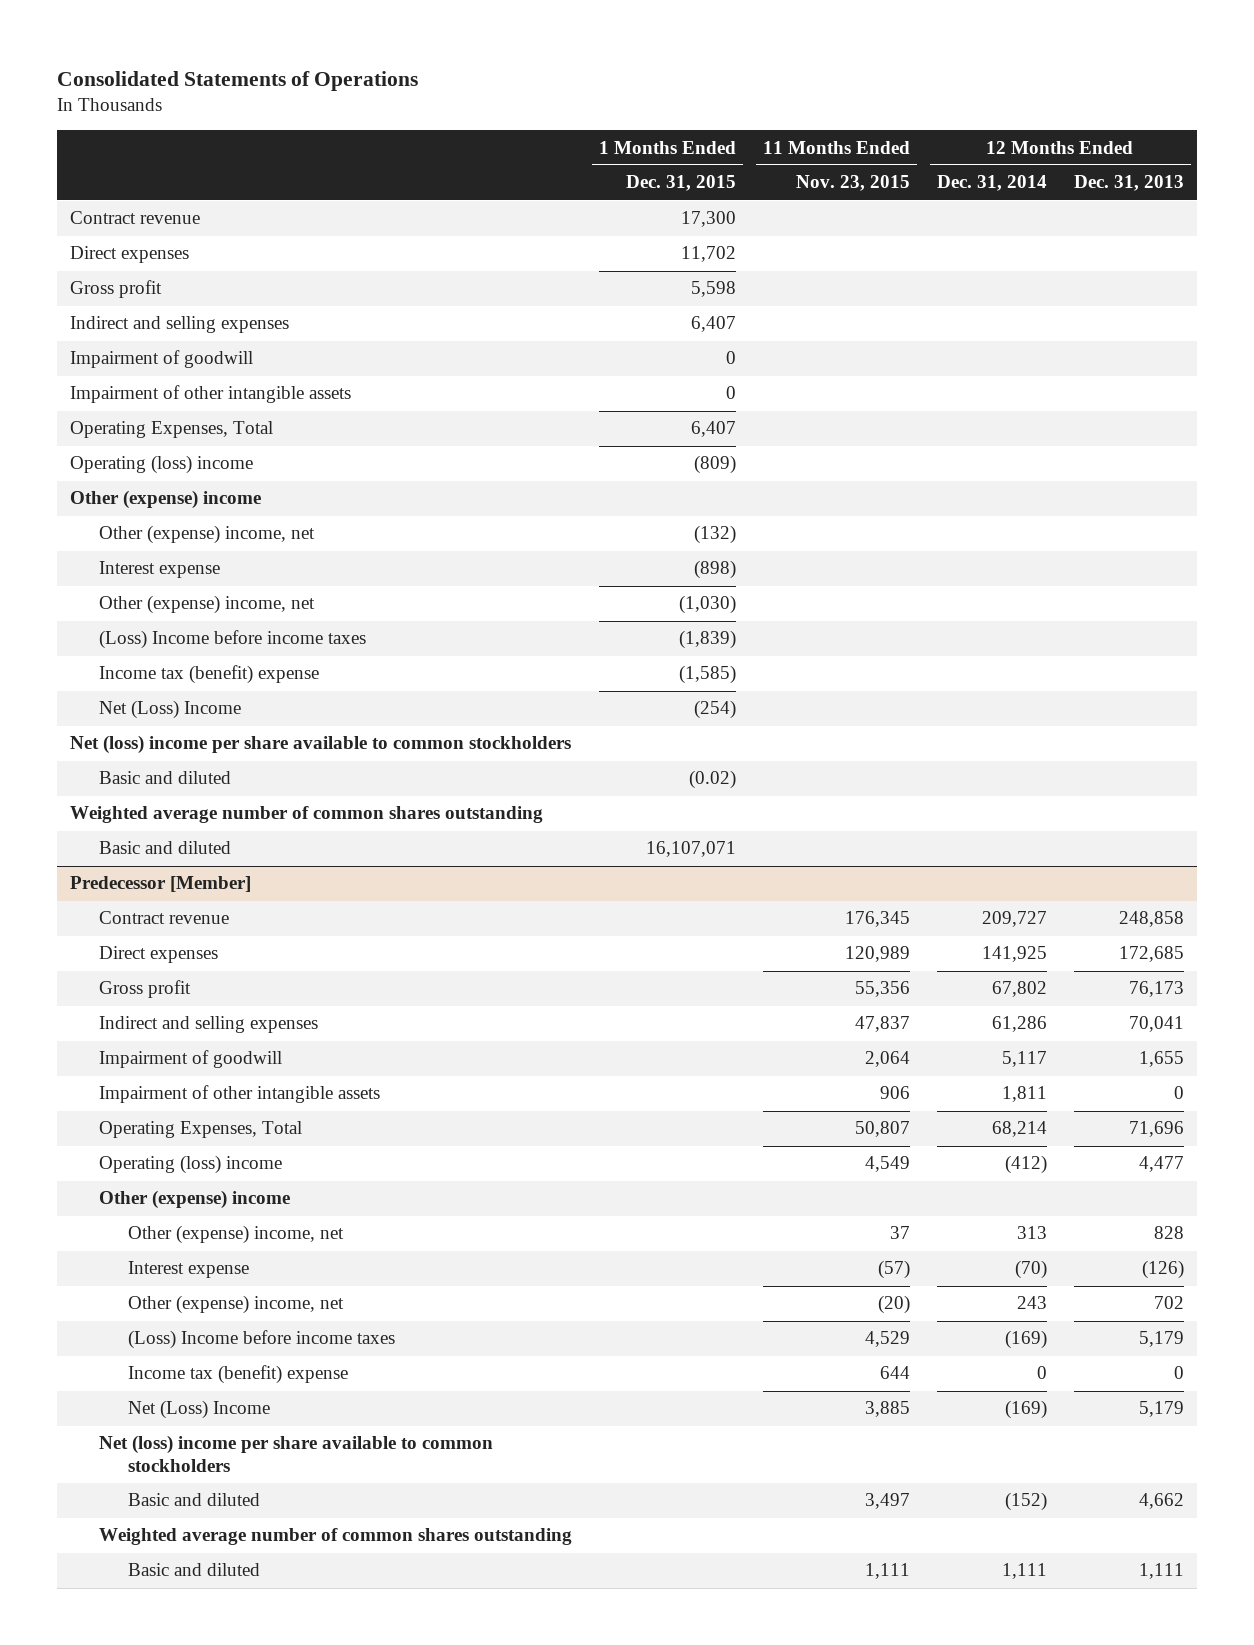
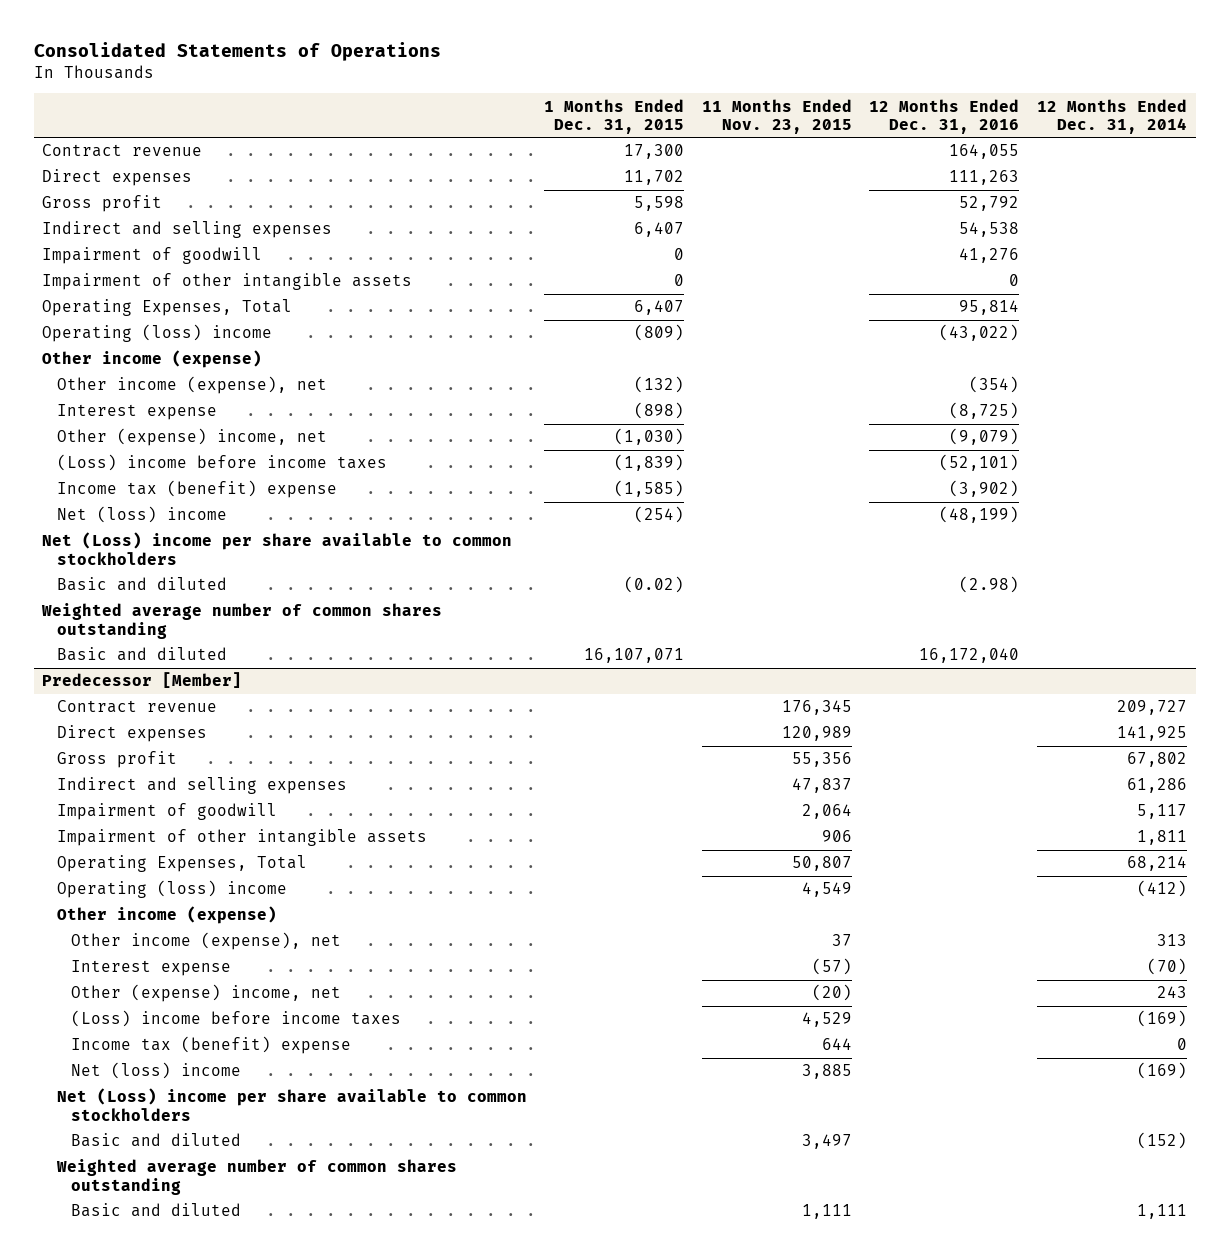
[1073,175,1184,192] Dec. 31, 2013 -> none
none -> [869,98,1020,134] 12 Months Ended Dec. 31, 2016
[70,490,262,510] Other (expense) income -> [42,350,263,369] Other income (expense)
[99,525,316,545] Other (expense) income, net -> [56,376,327,395] Other income (expense), net
[99,630,367,650] (Loss) Income before income taxes -> [56,454,387,472] (Loss) income before income taxes
[99,700,242,720] Net (Loss) Income -> [56,506,227,524] Net (loss) income
[70,735,572,755] Net (loss) income per share available to common stockholders -> [42,532,513,565] Net (Loss) income per share available to common stockholders
[99,1190,291,1210] Other (expense) income -> [56,906,277,925] Other income (expense)
[128,1225,345,1245] Other (expense) income, net -> [71,932,342,951] Other income (expense), net
[128,1330,396,1350] (Loss) Income before income taxes -> [71,1010,402,1028] (Loss) income before income taxes
[128,1400,271,1420] Net (Loss) Income -> [71,1062,242,1080] Net (loss) income
[99,1435,494,1473] Net (loss) income per share available to common stockholders -> [56,1088,527,1121] Net (Loss) income per share available to common stockholders

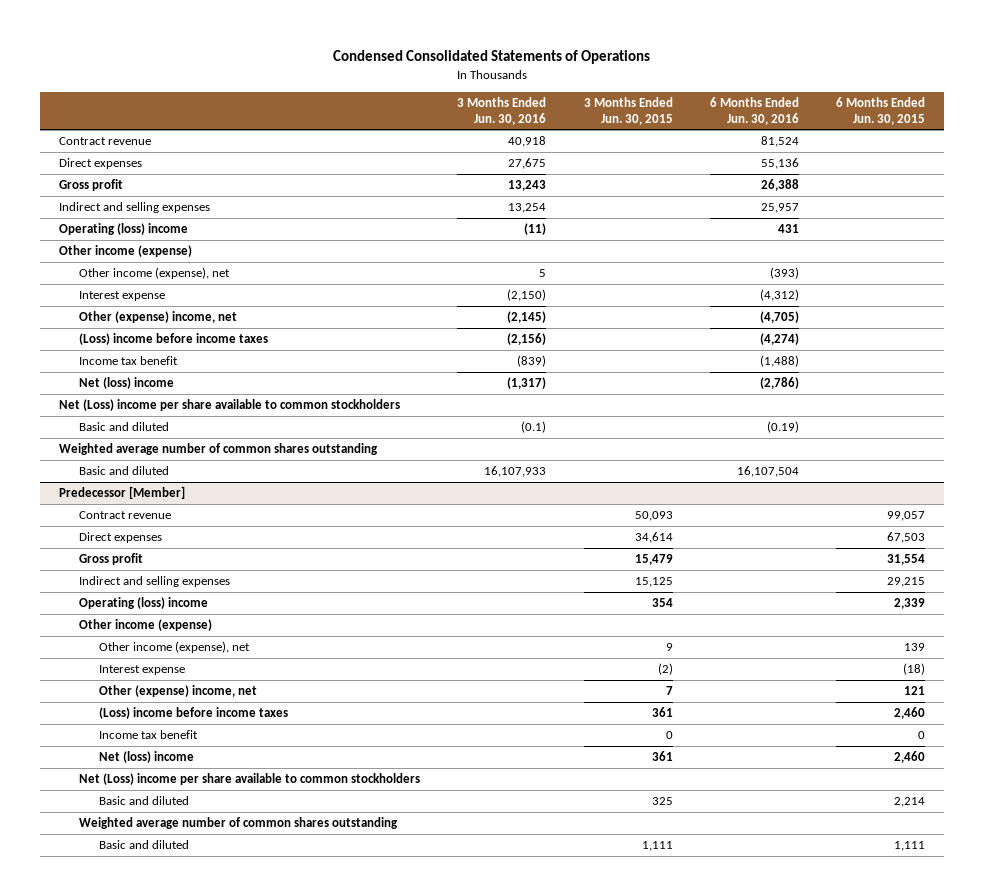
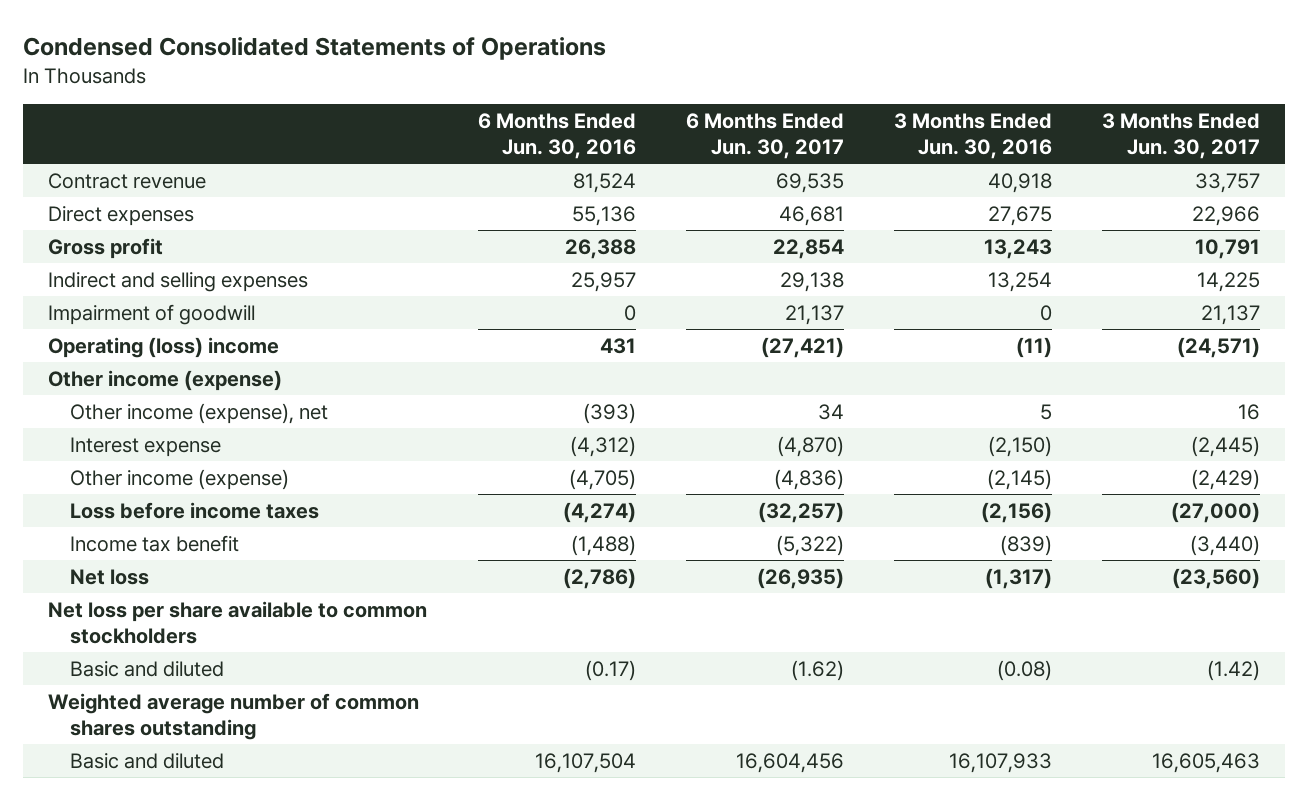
[583,96,673,125] 3 Months Ended Jun. 30, 2015 -> none
[836,96,926,125] 6 Months Ended Jun. 30, 2015 -> none
none -> [685,112,844,160] 6 Months Ended Jun. 30, 2017
none -> [1102,112,1261,160] 3 Months Ended Jun. 30, 2017
none -> [48,303,256,325] Impairment of goodwill
[79,311,238,324] Other (expense) income, net -> [69,468,289,490] Other income (expense)
[79,333,269,346] (Loss) income before income taxes -> [69,501,319,519] Loss before income taxes
[79,377,175,390] Net (loss) income -> [69,568,149,585] Net loss
[59,399,401,412] Net (Loss) income per share available to common stockholders -> [48,600,428,645] Net loss per share available to common stockholders
[521,421,547,434] (0.1) -> [997,659,1053,681] (0.08)
[767,421,800,434] (0.19) -> [584,659,636,681] (0.17)
[59,486,186,500] Predecessor [Member] -> none
[79,511,172,520] Contract revenue -> none
[79,532,163,544] Direct expenses -> none
[79,553,144,566] Gross profit -> none
[79,576,231,588] Indirect and selling expenses -> none
[79,597,209,610] Operating (loss) income -> none
[79,619,213,632] Other income (expense) -> none
[99,641,251,654] Other income (expense), net -> none
[99,665,186,676] Interest expense -> none
[99,685,258,698] Other (expense) income, net -> none
[99,707,289,720] (Loss) income before income taxes -> none
[99,730,199,740] Income tax benefit -> none
[99,751,195,764] Net (loss) income -> none
[79,773,421,786] Net (Loss) income per share available to common stockholders -> none
[99,796,190,806] Basic and diluted -> none
[79,817,399,830] Weighted average number of common shares outstanding -> none
[99,840,190,850] Basic and diluted -> none

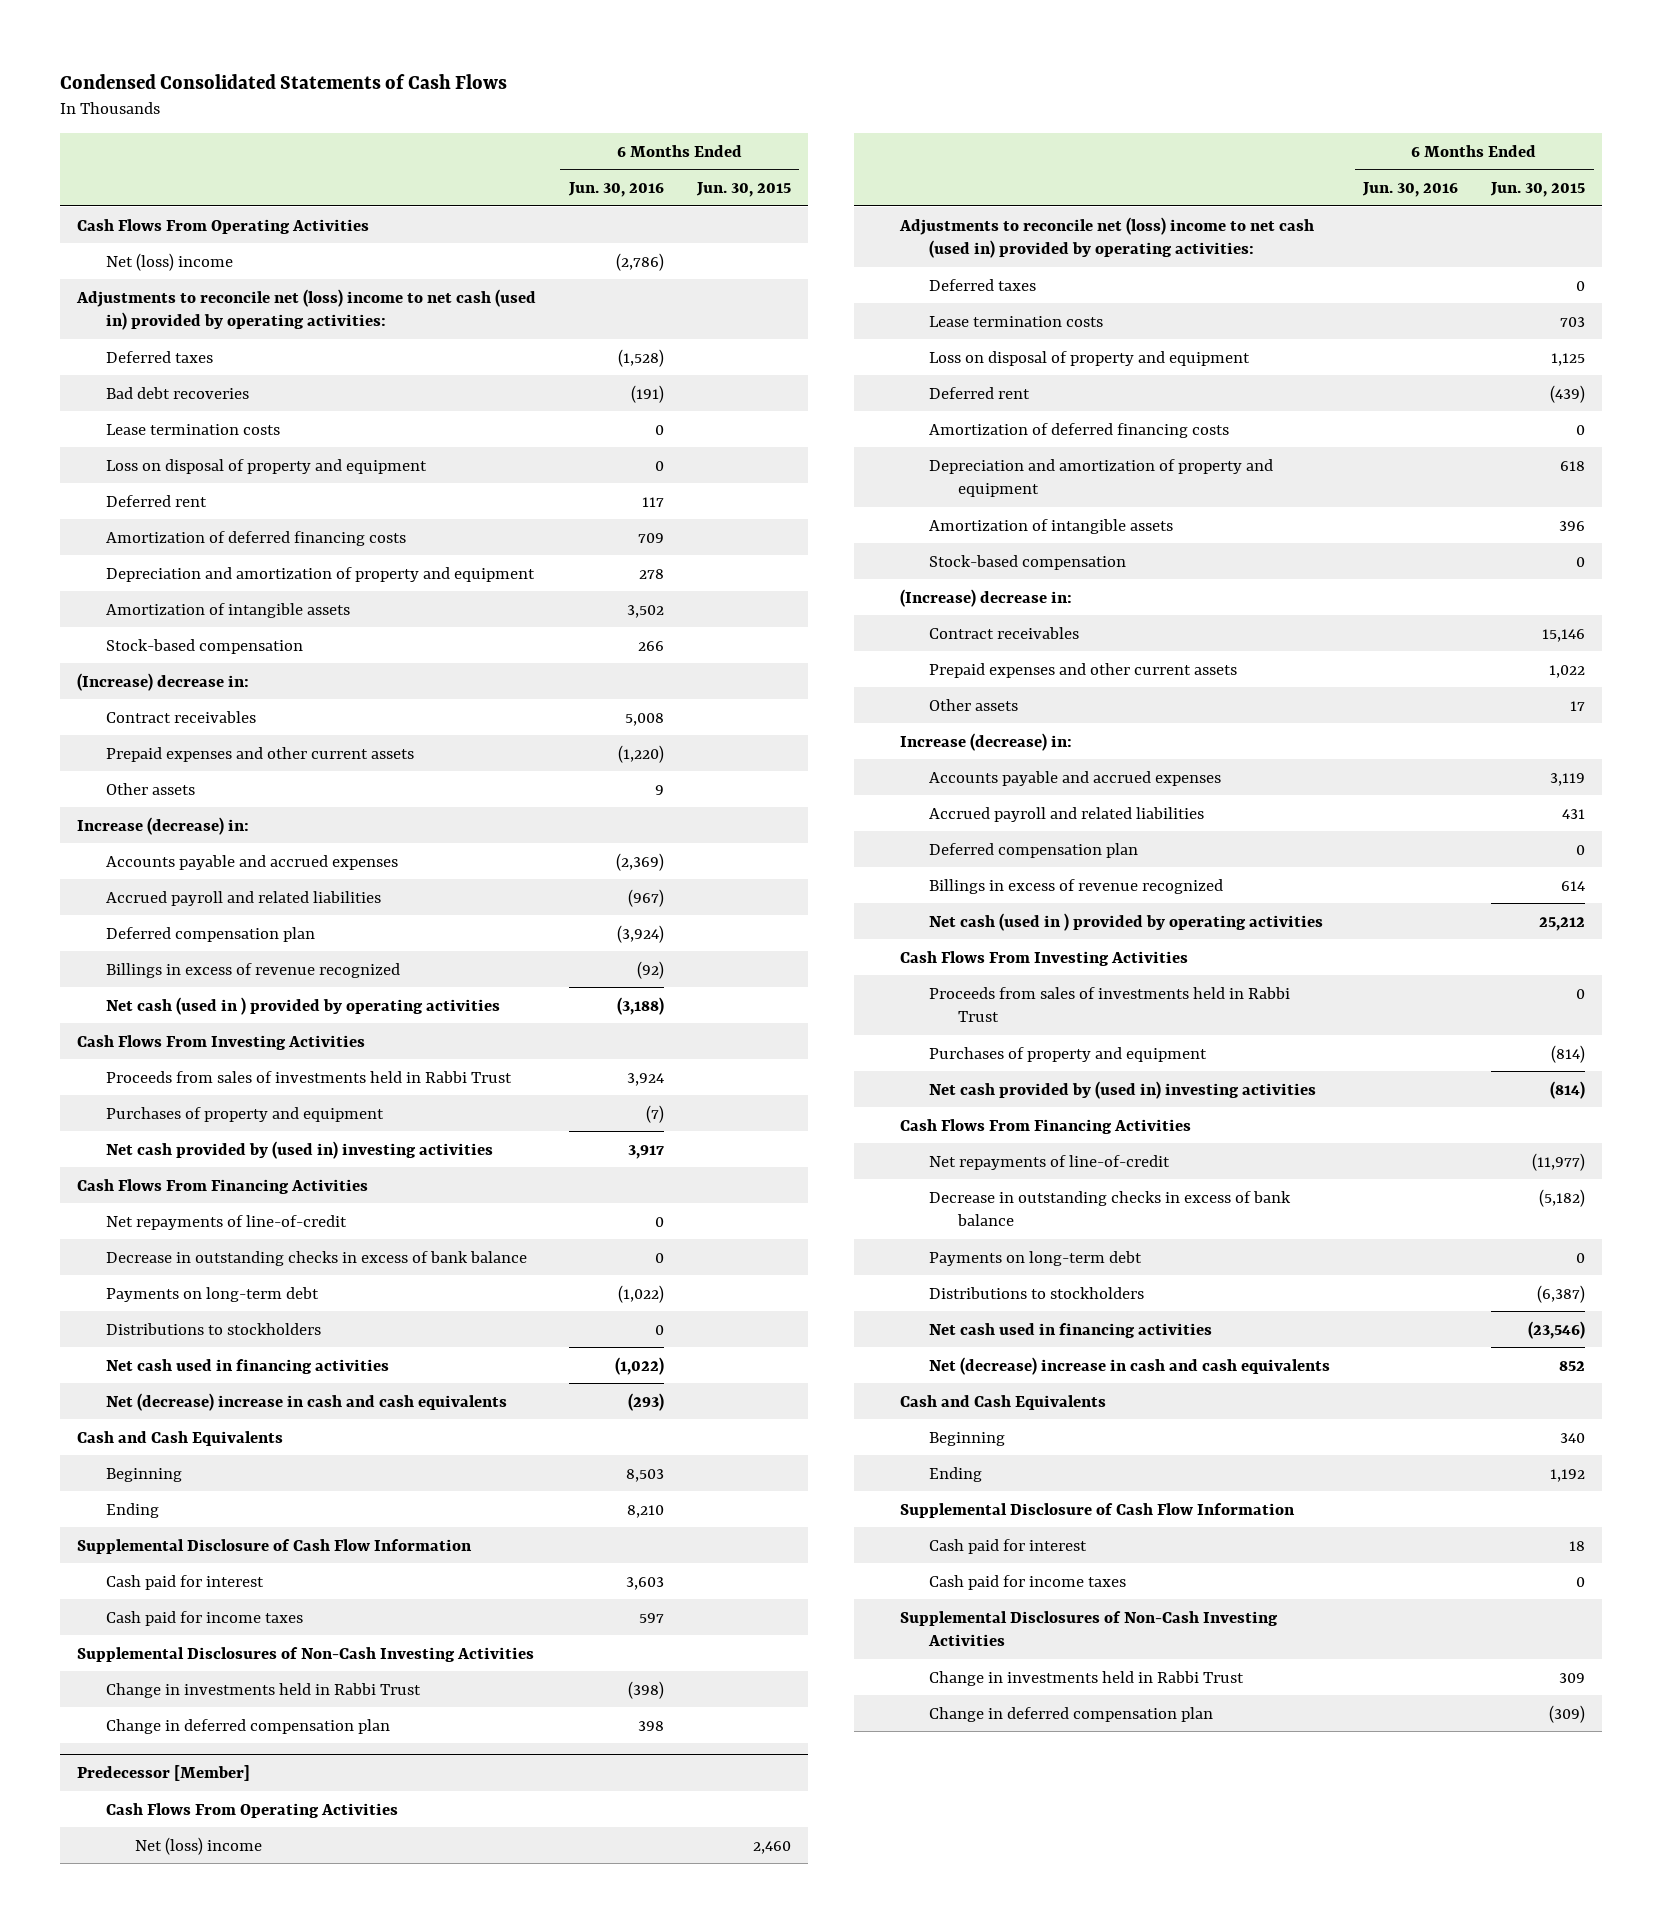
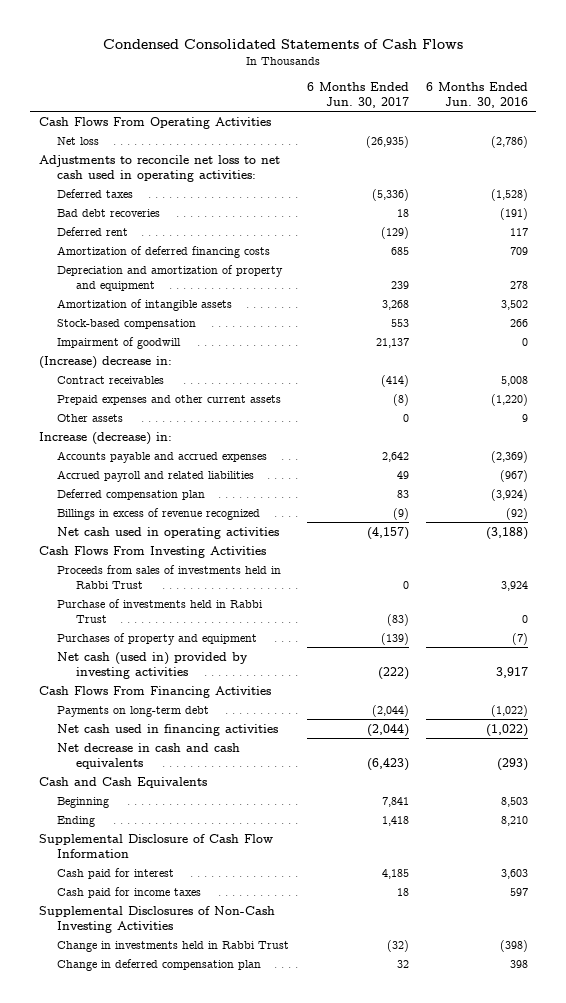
[695,182,791,198] Jun. 30, 2015 -> none
none -> [306,81,409,108] 6 Months Ended Jun. 30, 2017
[105,252,233,271] Net (loss) income -> [57,136,100,145] Net loss
[75,288,536,331] Adjustments to reconcile net (loss) income to net cash (used in) provided by operating activities: -> [38,154,280,182] Adjustments to reconcile net loss to net cash used in operating activities:
[105,423,280,435] Lease termination costs -> none
[105,458,427,474] Loss on disposal of property and equipment -> none
none -> [57,336,182,349] Impairment of goodwill
[105,996,500,1015] Net cash (used in ) provided by operating activities -> [57,526,280,539] Net cash used in operating activities
none -> [57,598,264,623] Purchase of investments held in Rabbi Trust
[105,1140,493,1159] Net cash provided by (used in) investing activities -> [57,651,249,679] Net cash (used in) provided by investing activities
[105,1214,347,1230] Net repayments of line-of-credit -> none
[105,1250,527,1266] Decrease in outstanding checks in excess of bank balance -> none
[105,1322,321,1335] Distributions to stockholders -> none
[105,1392,507,1411] Net (decrease) increase in cash and cash equivalents -> [57,742,241,769] Net decrease in cash and cash equivalents
[76,1765,250,1782] Predecessor [Member] -> none
[105,1802,398,1818] Cash Flows From Operating Activities -> none
[134,1836,262,1855] Net (loss) income -> none
[898,216,1314,259] Adjustments to reconcile net (loss) income to net cash (used in) provided by operating activities: -> none
[929,278,1037,291] Deferred taxes -> none
[929,315,1104,327] Lease termination costs -> none
[929,350,1251,366] Loss on disposal of property and equipment -> none
[929,386,1031,399] Deferred rent -> none
[929,422,1230,438] Amortization of deferred financing costs -> none
[929,458,1274,498] Depreciation and amortization of property and equipment -> none
[929,518,1174,534] Amortization of intangible assets -> none
[929,554,1127,570] Stock-based compensation -> none
[899,588,1072,607] (Increase) decrease in: -> none
[929,626,1080,639] Contract receivables -> none
[929,662,1238,678] Prepaid expenses and other current assets -> none
[929,698,1019,711] Other assets -> none
[899,732,1072,751] Increase (decrease) in: -> none
[929,770,1222,786] Accounts payable and accrued expenses -> none
[929,806,1205,822] Accrued payroll and related liabilities -> none
[929,842,1139,858] Deferred compensation plan -> none
[929,878,1224,894] Billings in excess of revenue recognized -> none
[929,912,1324,931] Net cash (used in ) provided by operating activities -> none
[899,950,1188,966] Cash Flows From Investing Activities -> none
[929,986,1291,1023] Proceeds from sales of investments held in Rabbi Trust -> none
[929,1046,1208,1062] Purchases of property and equipment -> none
[929,1080,1317,1099] Net cash provided by (used in) investing activities -> none
[899,1118,1191,1134] Cash Flows From Financing Activities -> none
[929,1154,1171,1170] Net repayments of line-of-credit -> none
[929,1190,1292,1227] Decrease in outstanding checks in excess of bank balance -> none
[929,1250,1143,1266] Payments on long-term debt -> none
[929,1286,1145,1299] Distributions to stockholders -> none
[929,1322,1213,1338] Net cash used in financing activities -> none
[929,1356,1331,1375] Net (decrease) increase in cash and cash equivalents -> none
[899,1394,1106,1410] Cash and Cash Equivalents -> none
[929,1431,1006,1446] Beginning -> none
[929,1466,983,1482] Ending -> none
[899,1502,1295,1518] Supplemental Disclosure of Cash Flow Information -> none
[929,1538,1088,1554] Cash paid for interest -> none
[929,1574,1127,1590] Cash paid for income taxes -> none
[899,1610,1278,1647] Supplemental Disclosures of Non-Cash Investing Activities -> none
[929,1670,1245,1686] Change in investments held in Rabbi Trust -> none
[929,1706,1214,1722] Change in deferred compensation plan -> none

